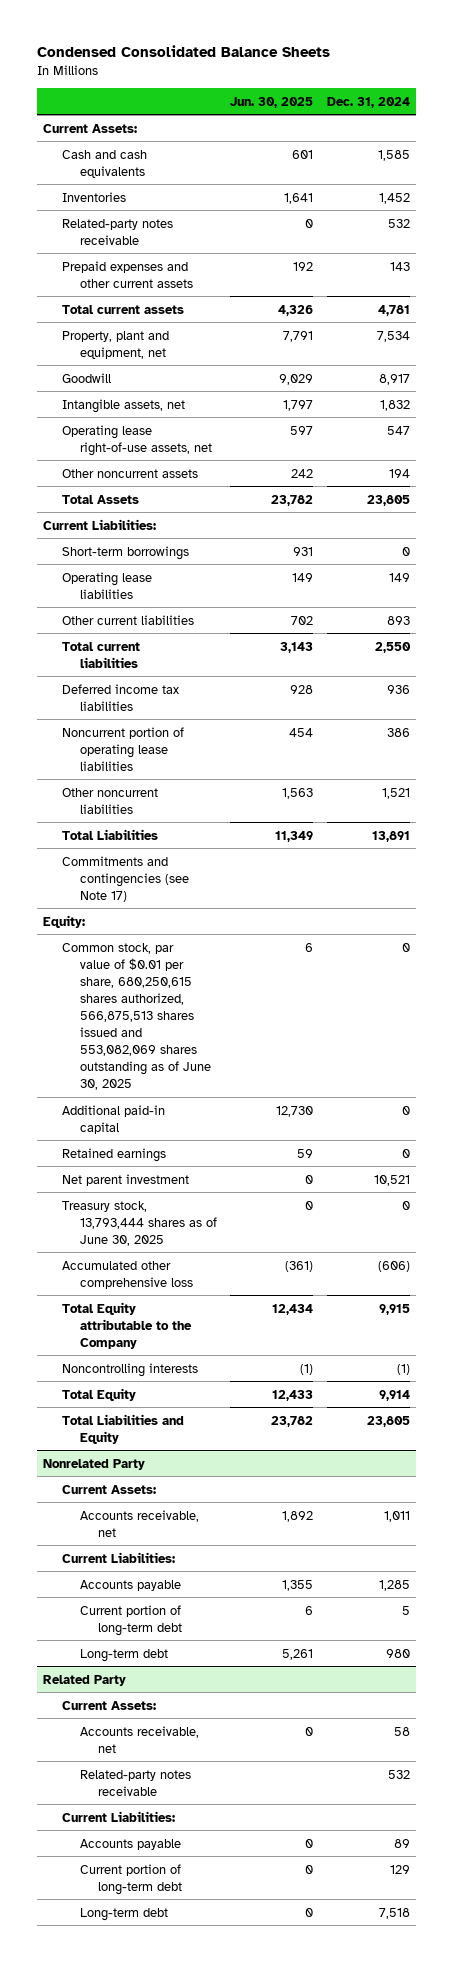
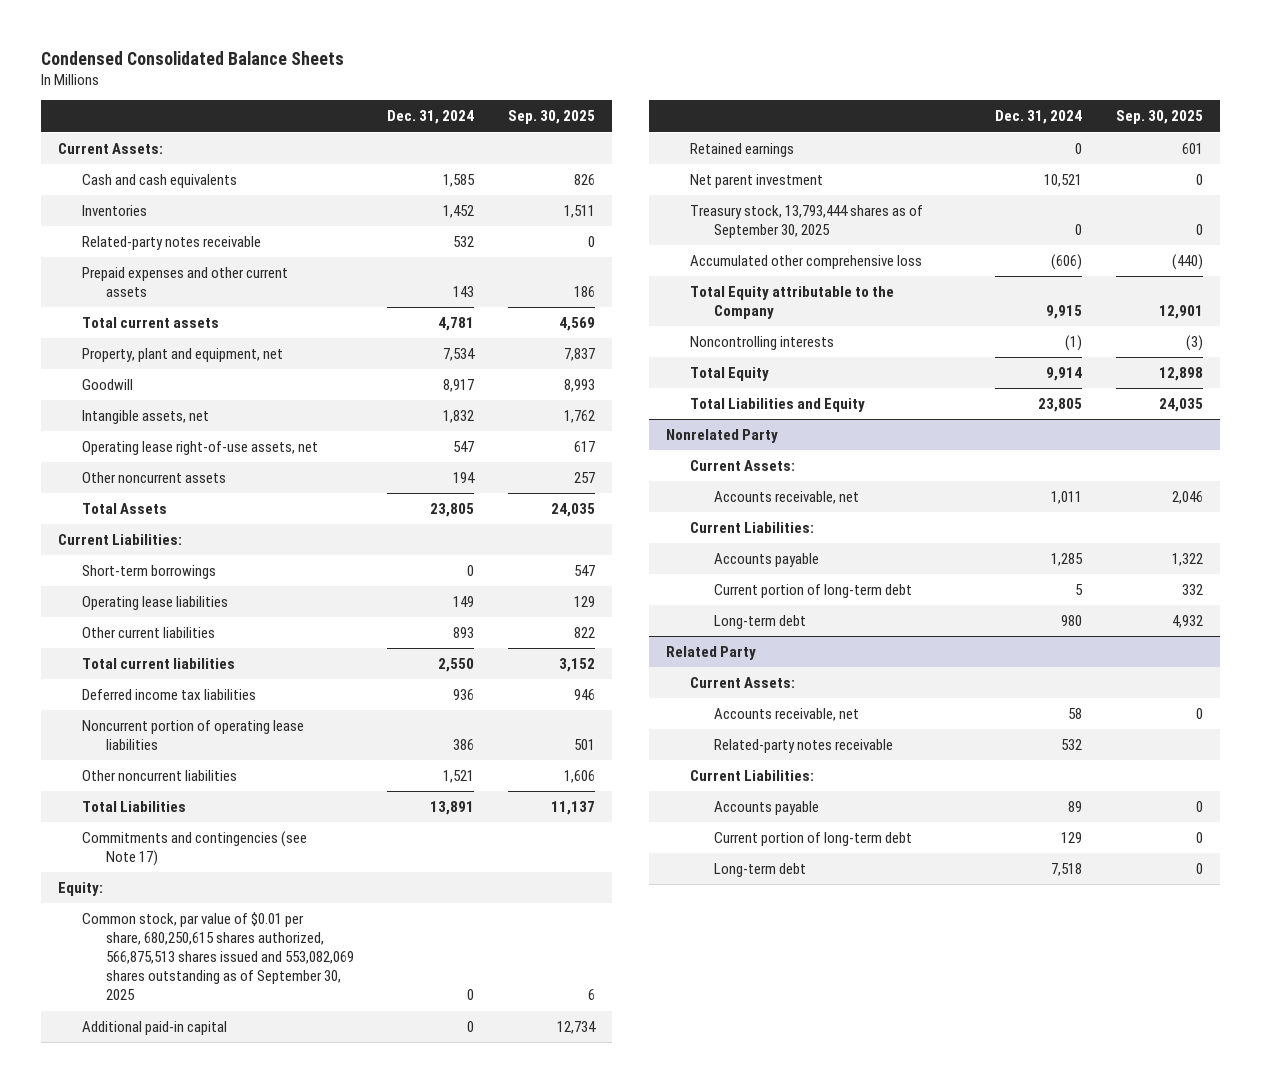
[230,96,314,108] Jun. 30, 2025 -> none
none -> [507,110,595,125] Sep. 30, 2025
[61,942,212,1091] Common stock, par value of $0.01 per share, 680,250,615 shares authorized, 566,875,513 shares issued and 553,082,069 shares outstanding as of June 30, 2025 -> [82,911,354,1001] Common stock, par value of $0.01 per share, 680,250,615 shares authorized, 566,875,513 shares issued and 553,082,069 shares outstanding as of September 30, 2025
[61,1200,218,1246] Treasury stock, 13,793,444 shares as of June 30, 2025 -> [690,204,924,239] Treasury stock, 13,793,444 shares as of September 30, 2025

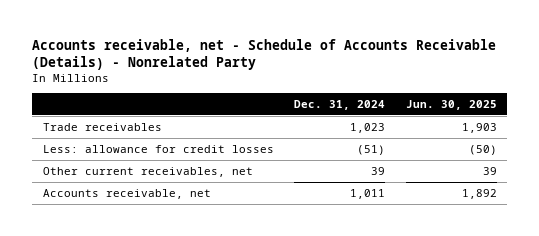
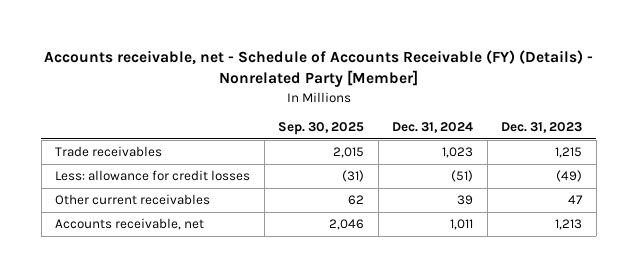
[32,38,497,70] Accounts receivable, net - Schedule of Accounts Receivable (Details) - Nonrelated Party -> [43,50,593,88] Accounts receivable, net - Schedule of Accounts Receivable (FY) (Details) - Nonrelated Party [Member]
[405,99,497,110] Jun. 30, 2025 -> none
none -> [278,122,365,136] Sep. 30, 2025
none -> [501,122,583,134] Dec. 31, 2023
[42,166,253,177] Other current receivables, net -> [55,194,211,206] Other current receivables

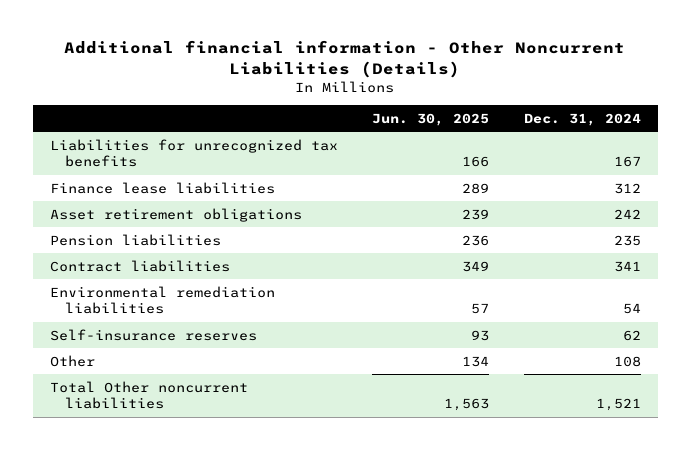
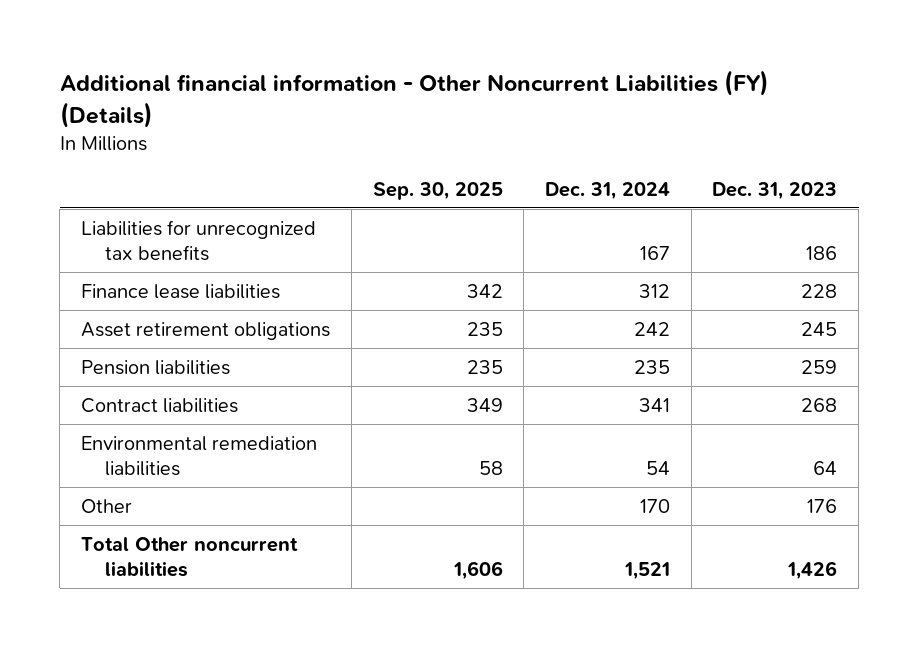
[64,40,626,78] Additional financial information - Other Noncurrent Liabilities (Details) -> [59,70,769,128] Additional financial information - Other Noncurrent Liabilities (FY) (Details)
[372,112,490,126] Jun. 30, 2025 -> none
none -> [372,181,503,200] Sep. 30, 2025
none -> [712,181,838,200] Dec. 31, 2023
[50,328,258,341] Self-insurance reserves -> none
[613,355,641,367] 108 -> [639,498,670,513] 170

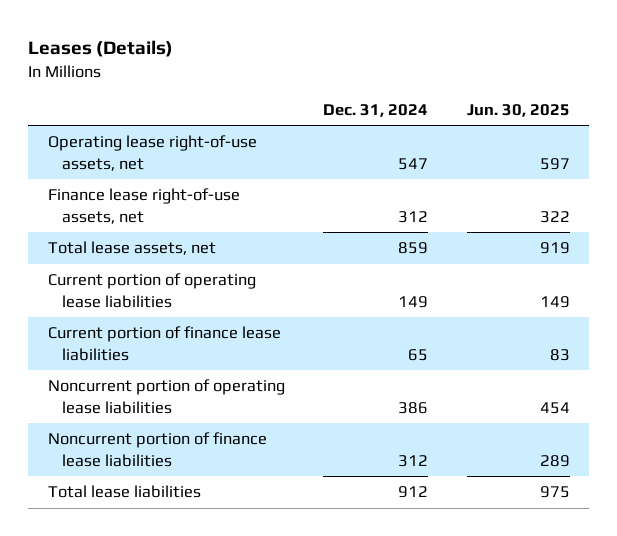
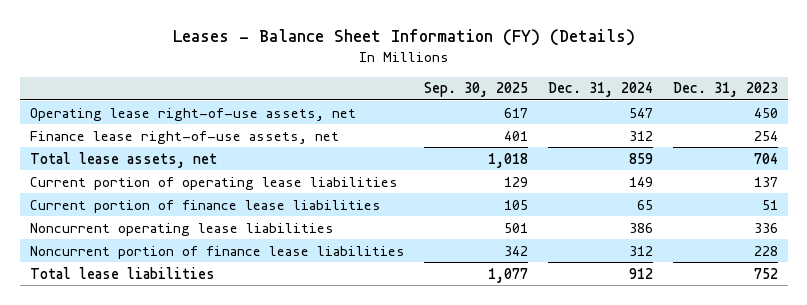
[28,40,174,58] Leases (Details) -> [172,29,635,47] Leases - Balance Sheet Information (FY) (Details)
[466,103,570,117] Jun. 30, 2025 -> none
none -> [424,82,529,98] Sep. 30, 2025
none -> [672,82,778,98] Dec. 31, 2023
[47,379,285,414] Noncurrent portion of operating lease liabilities -> [29,222,334,236] Noncurrent operating lease liabilities

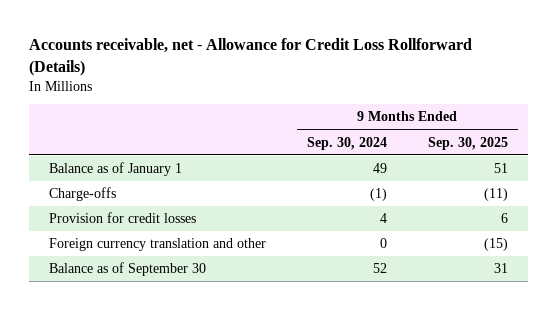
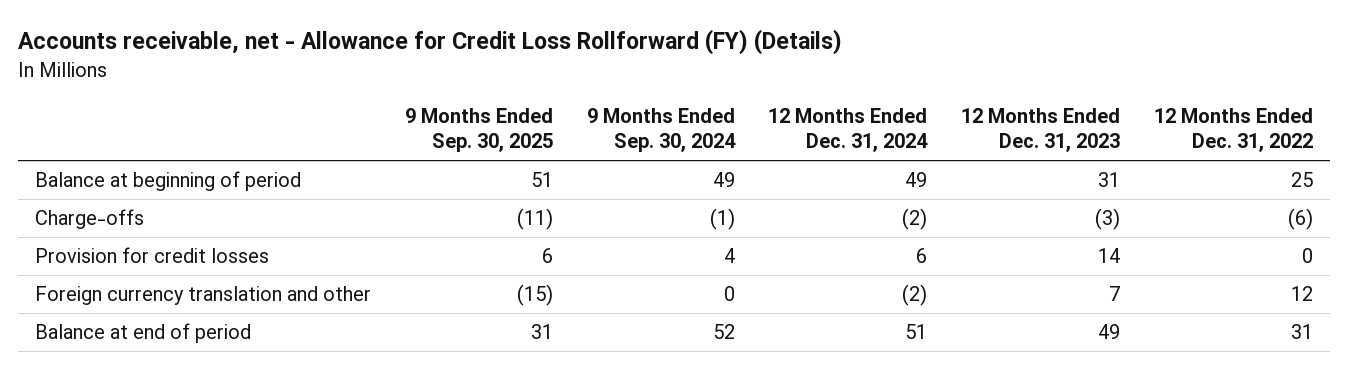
[28,38,472,76] Accounts receivable, net - Allowance for Credit Loss Rollforward (Details) -> [18,29,843,56] Accounts receivable, net - Allowance for Credit Loss Rollforward (FY) (Details)
none -> [768,107,929,153] 12 Months Ended Dec. 31, 2024
none -> [961,107,1121,153] 12 Months Ended Dec. 31, 2023
none -> [1153,107,1313,153] 12 Months Ended Dec. 31, 2022
[49,162,183,177] Balance as of January 1 -> [35,171,302,192] Balance at beginning of period
[49,262,207,277] Balance as of September 30 -> [35,323,252,344] Balance at end of period

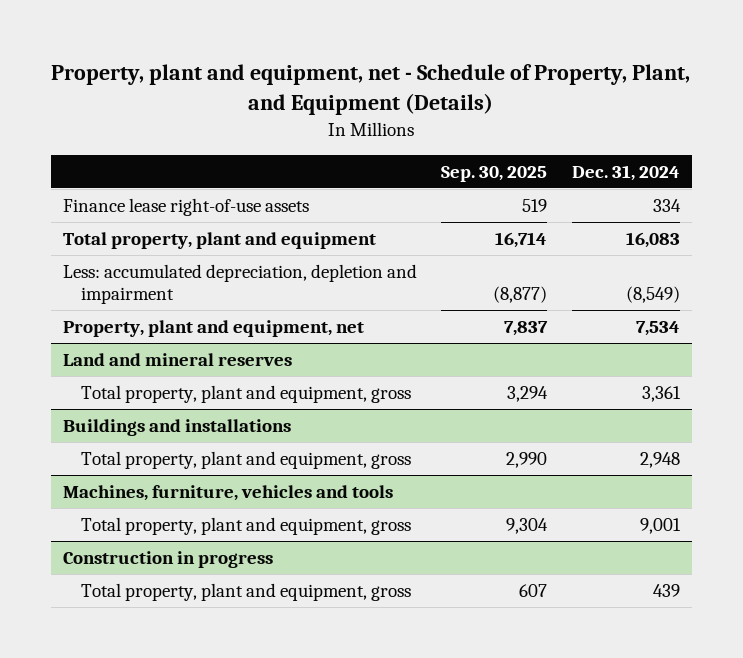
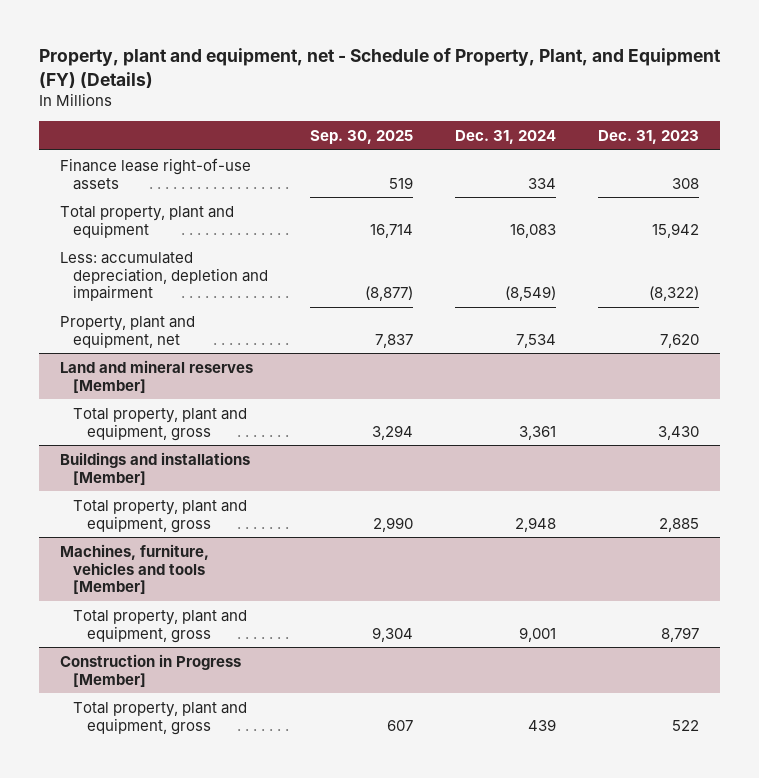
[51,64,691,116] Property, plant and equipment, net - Schedule of Property, Plant, and Equipment (Details) -> [38,48,721,88] Property, plant and equipment, net - Schedule of Property, Plant, and Equipment (FY) (Details)
none -> [598,130,700,145] Dec. 31, 2023
[62,352,292,366] Land and mineral reserves -> [59,359,253,393] Land and mineral reserves [Member]
[62,418,291,436] Buildings and installations -> [59,451,250,485] Buildings and installations [Member]
[62,484,393,501] Machines, furniture, vehicles and tools -> [59,543,209,595] Machines, furniture, vehicles and tools [Member]
[62,550,273,568] Construction in progress -> [59,653,241,687] Construction in Progress [Member]

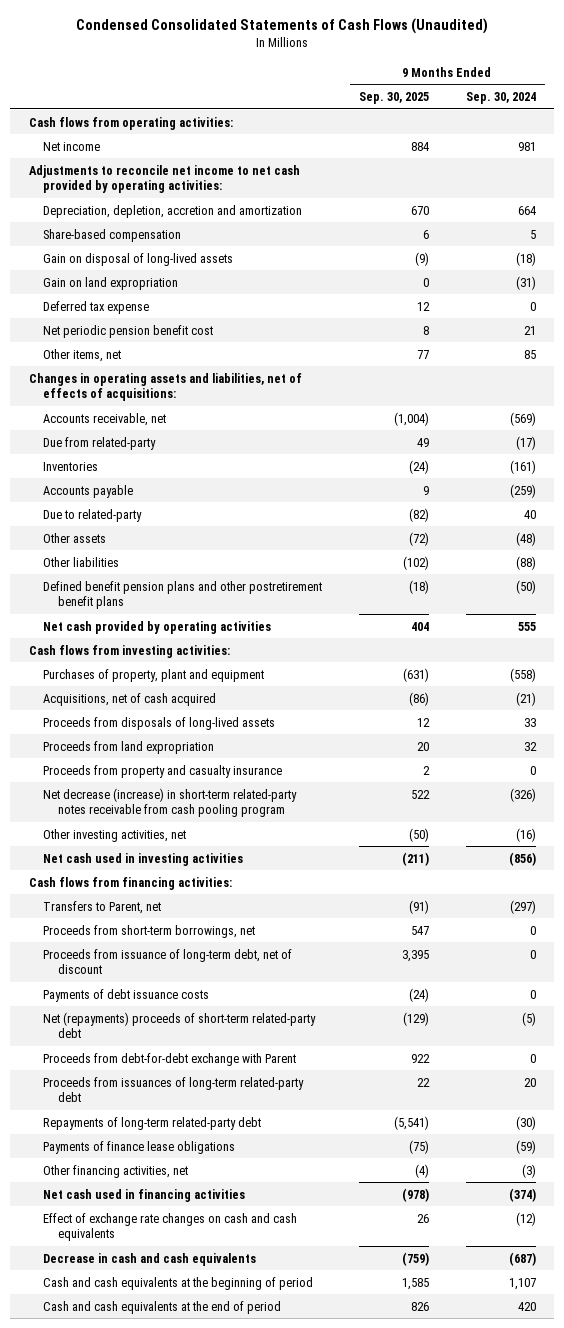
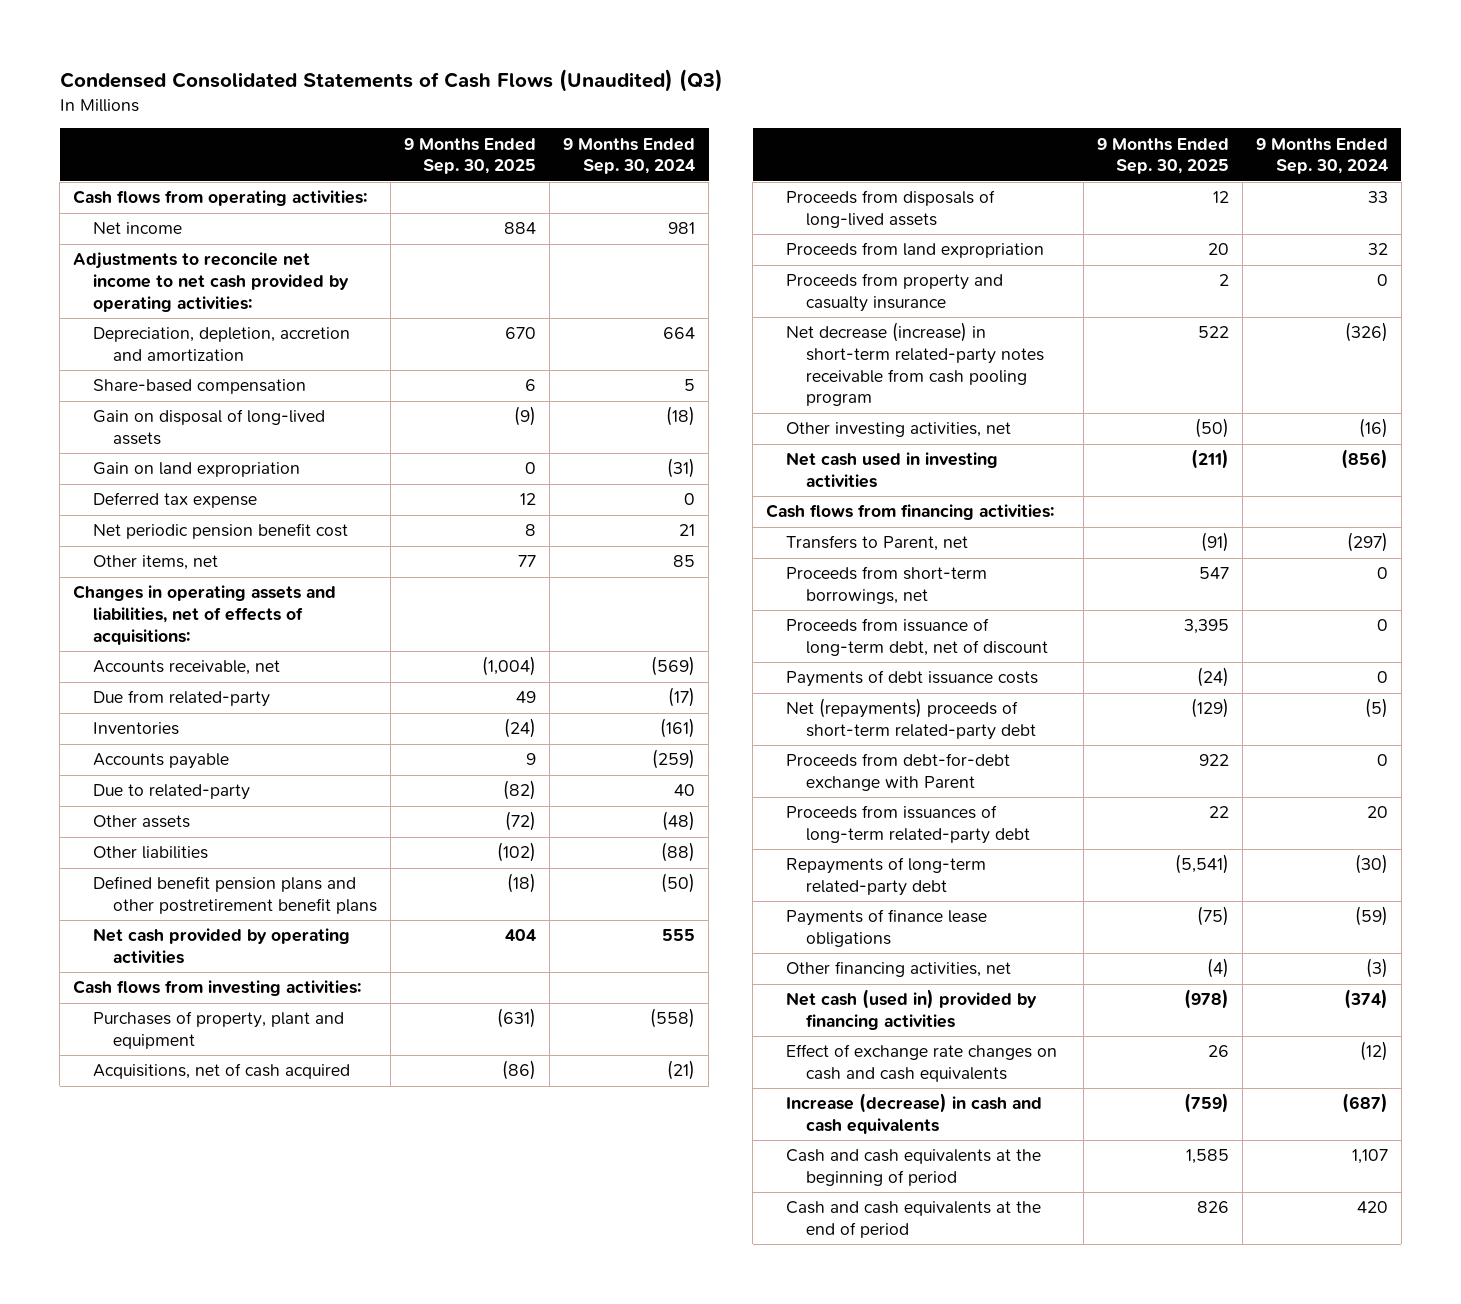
[76,18,489,35] Condensed Consolidated Statements of Cash Flows (Unaudited) -> [59,69,723,93] Condensed Consolidated Statements of Cash Flows (Unaudited) (Q3)
[43,1188,246,1202] Net cash used in financing activities -> [785,989,1037,1031] Net cash (used in) provided by financing activities
[43,1252,257,1266] Decrease in cash and cash equivalents -> [785,1093,1042,1135] Increase (decrease) in cash and cash equivalents

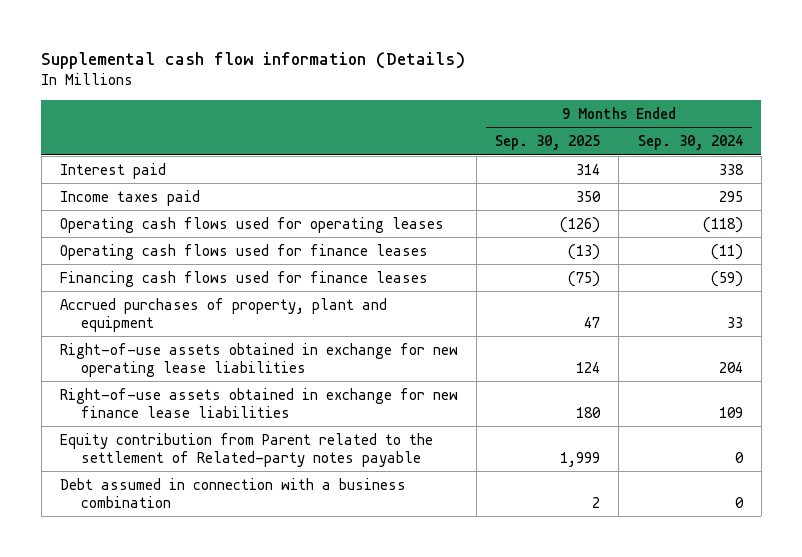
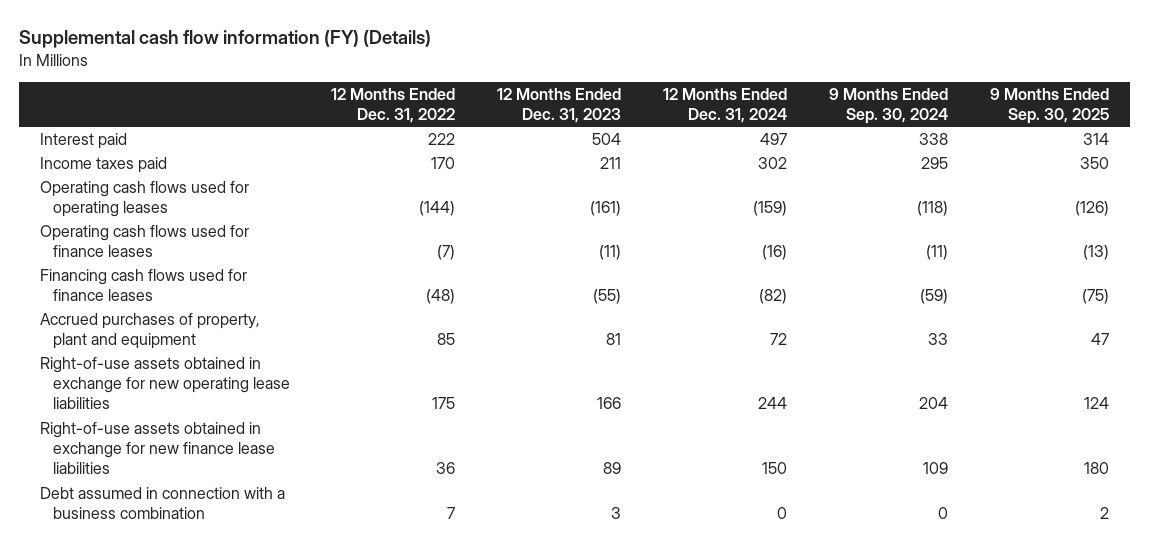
[41,51,466,69] Supplemental cash flow information (Details) -> [19,30,432,49] Supplemental cash flow information (FY) (Details)
none -> [331,88,456,124] 12 Months Ended Dec. 31, 2022
none -> [497,88,622,124] 12 Months Ended Dec. 31, 2023
none -> [663,88,788,124] 12 Months Ended Dec. 31, 2024
[59,432,433,467] Equity contribution from Parent related to the settlement of Related-party notes payable -> none

